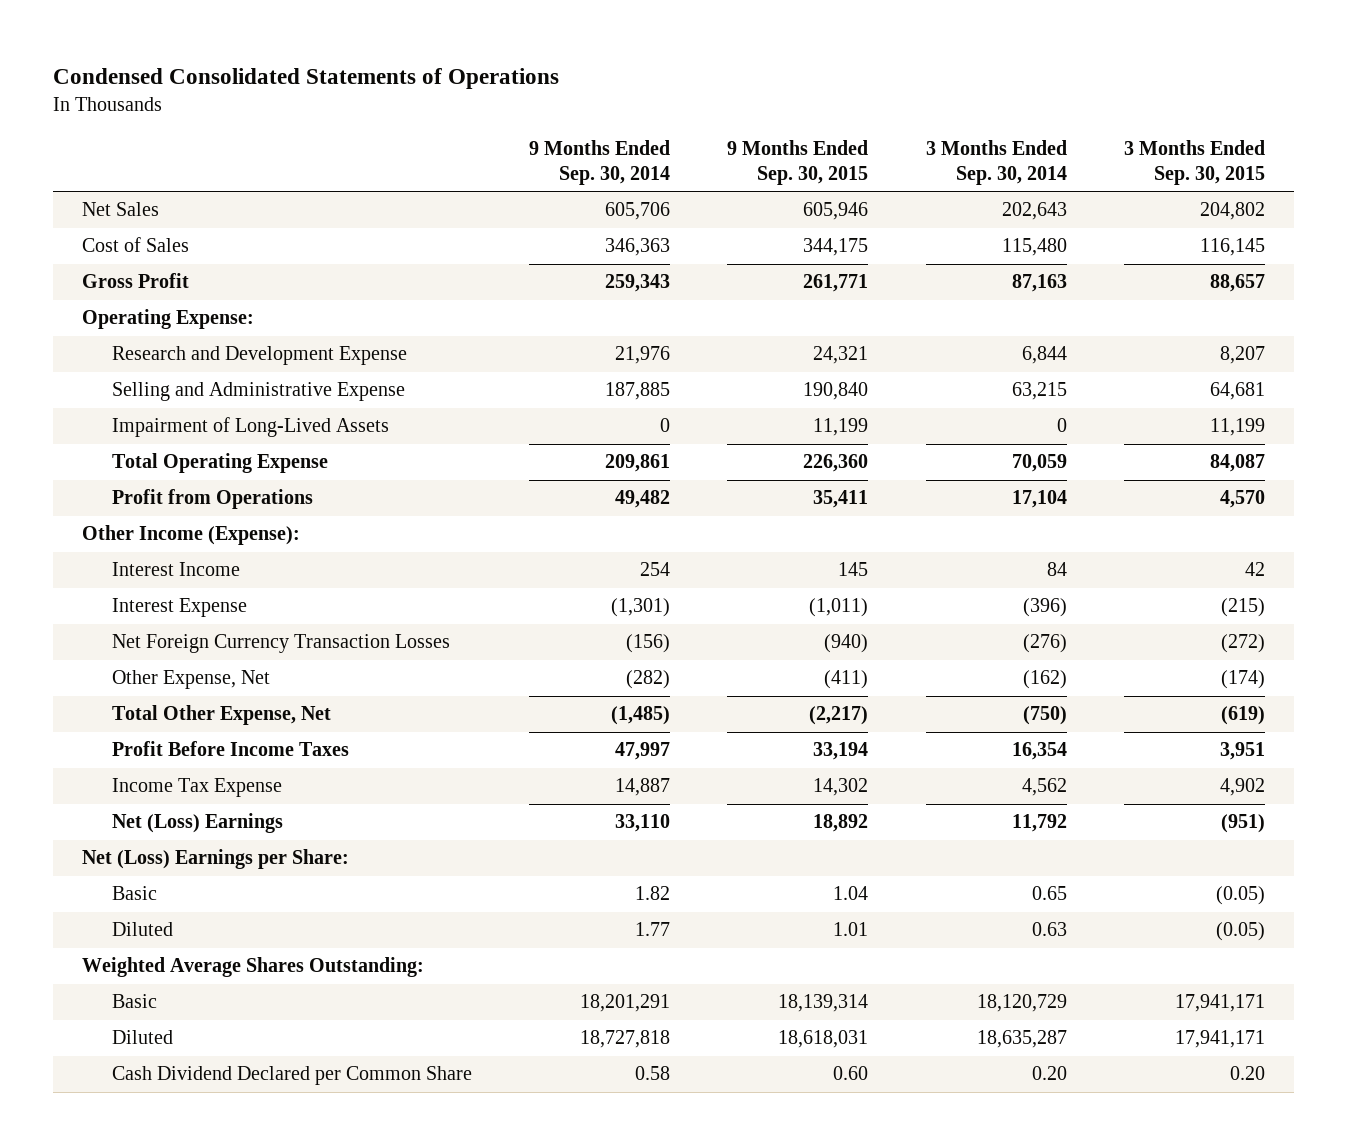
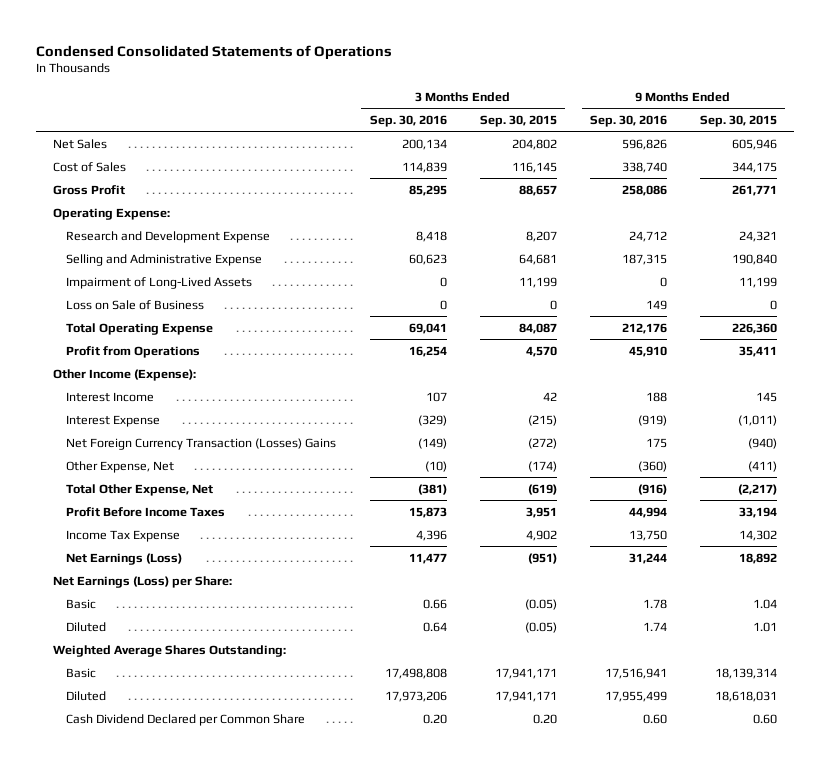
[529,140,671,185] 9 Months Ended Sep. 30, 2014 -> none
[925,140,1067,185] 3 Months Ended Sep. 30, 2014 -> none
none -> [369,114,447,127] Sep. 30, 2016
none -> [589,114,667,127] Sep. 30, 2016
none -> [66,299,205,310] Loss on Sale of Business
[111,634,450,654] Net Foreign Currency Transaction Losses -> [66,437,337,450] Net Foreign Currency Transaction (Losses) Gains
[111,813,283,834] Net (Loss) Earnings -> [66,552,183,565] Net Earnings (Loss)
[81,849,349,870] Net (Loss) Earnings per Share: -> [52,575,232,588] Net Earnings (Loss) per Share:

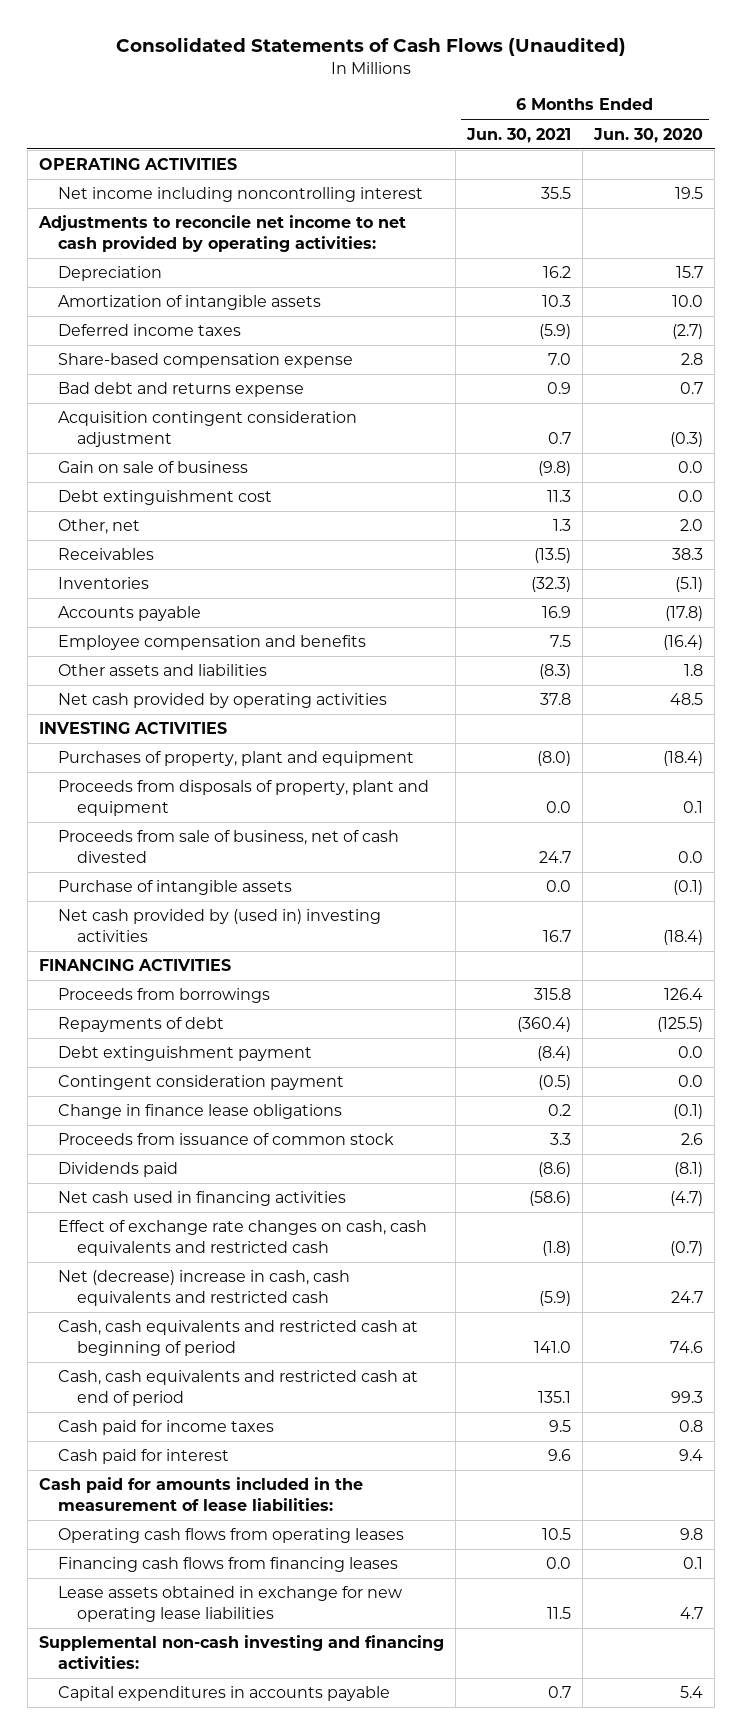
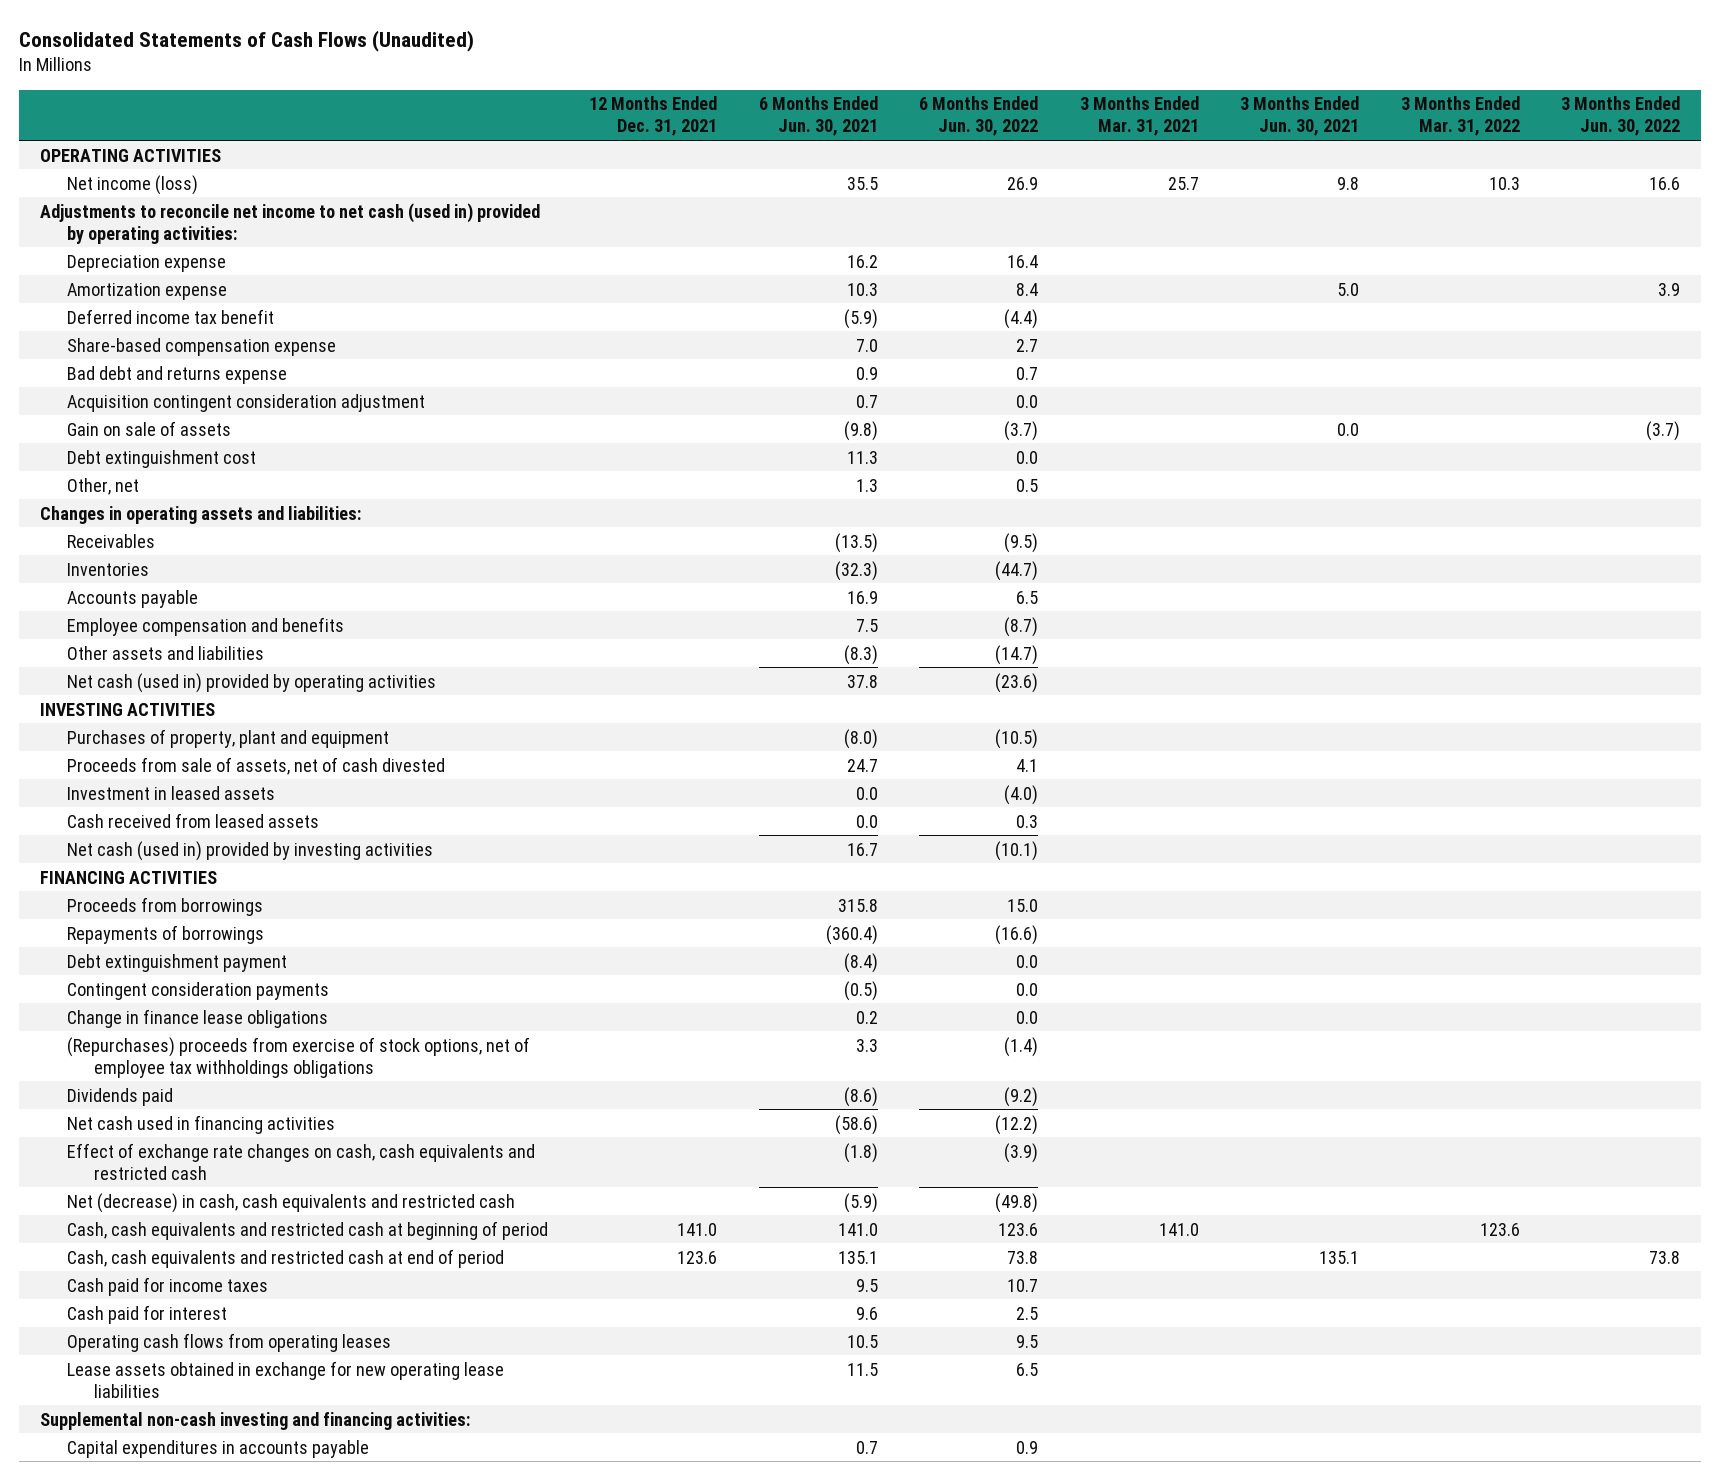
[593,127,704,143] Jun. 30, 2020 -> none
none -> [589,96,718,137] 12 Months Ended Dec. 31, 2021
none -> [919,96,1039,137] 6 Months Ended Jun. 30, 2022
none -> [1079,96,1199,137] 3 Months Ended Mar. 31, 2021
none -> [1240,96,1360,137] 3 Months Ended Jun. 30, 2021
none -> [1400,96,1520,137] 3 Months Ended Mar. 31, 2022
none -> [1561,96,1681,137] 3 Months Ended Jun. 30, 2022
[57,187,423,203] Net income including noncontrolling interest -> [66,174,198,195] Net income (loss)
[37,215,406,252] Adjustments to reconcile net income to net cash provided by operating activities: -> [39,202,540,244] Adjustments to reconcile net income to net cash (used in) provided by operating activities:
[57,266,162,282] Depreciation -> [66,254,226,272] Depreciation expense
[57,295,321,311] Amortization of intangible assets -> [66,282,227,300] Amortization expense
[57,324,241,337] Deferred income taxes -> [66,308,274,324] Deferred income tax benefit
[57,461,248,474] Gain on sale of business -> [66,420,231,436] Gain on sale of assets
none -> [39,505,361,524] Changes in operating assets and liabilities:
[57,693,387,709] Net cash provided by operating activities -> [66,672,436,693] Net cash (used in) provided by operating activities
[57,780,429,816] Proceeds from disposals of property, plant and equipment -> none
[57,880,292,896] Purchase of intangible assets -> none
[57,830,399,863] Proceeds from sale of business, net of cash divested -> [66,756,445,775] Proceeds from sale of assets, net of cash divested
none -> [66,785,275,800] Investment in leased assets
none -> [66,812,319,828] Cash received from leased assets
[57,909,381,942] Net cash provided by (used in) investing activities -> [66,840,433,861] Net cash (used in) provided by investing activities
[57,1017,224,1033] Repayments of debt -> [66,924,264,944] Repayments of borrowings
[57,1075,344,1091] Contingent consideration payment -> [66,981,329,1000] Contingent consideration payments
[57,1133,394,1146] Proceeds from issuance of common stock -> none
none -> [66,1036,530,1078] (Repurchases) proceeds from exercise of stock options, net of employee tax withholdings obligations
[57,1270,350,1306] Net (decrease) increase in cash, cash equivalents and restricted cash -> [66,1192,515,1213] Net (decrease) in cash, cash equivalents and restricted cash
[38,1477,363,1511] Cash paid for amounts included in the measurement of lease liabilities: -> none
[57,1557,398,1573] Financing cash flows from financing leases -> none

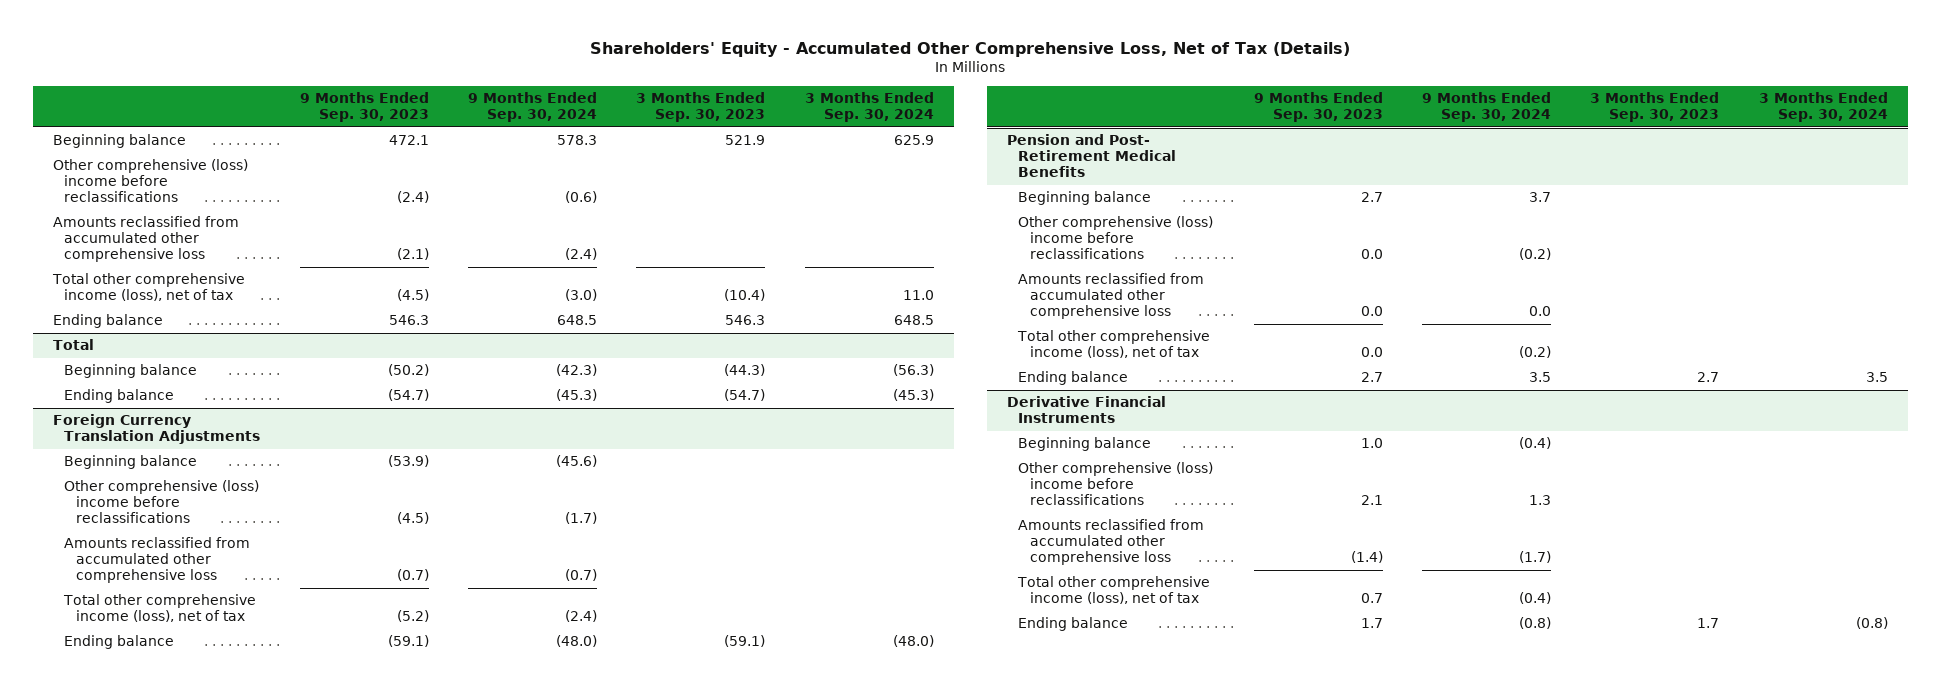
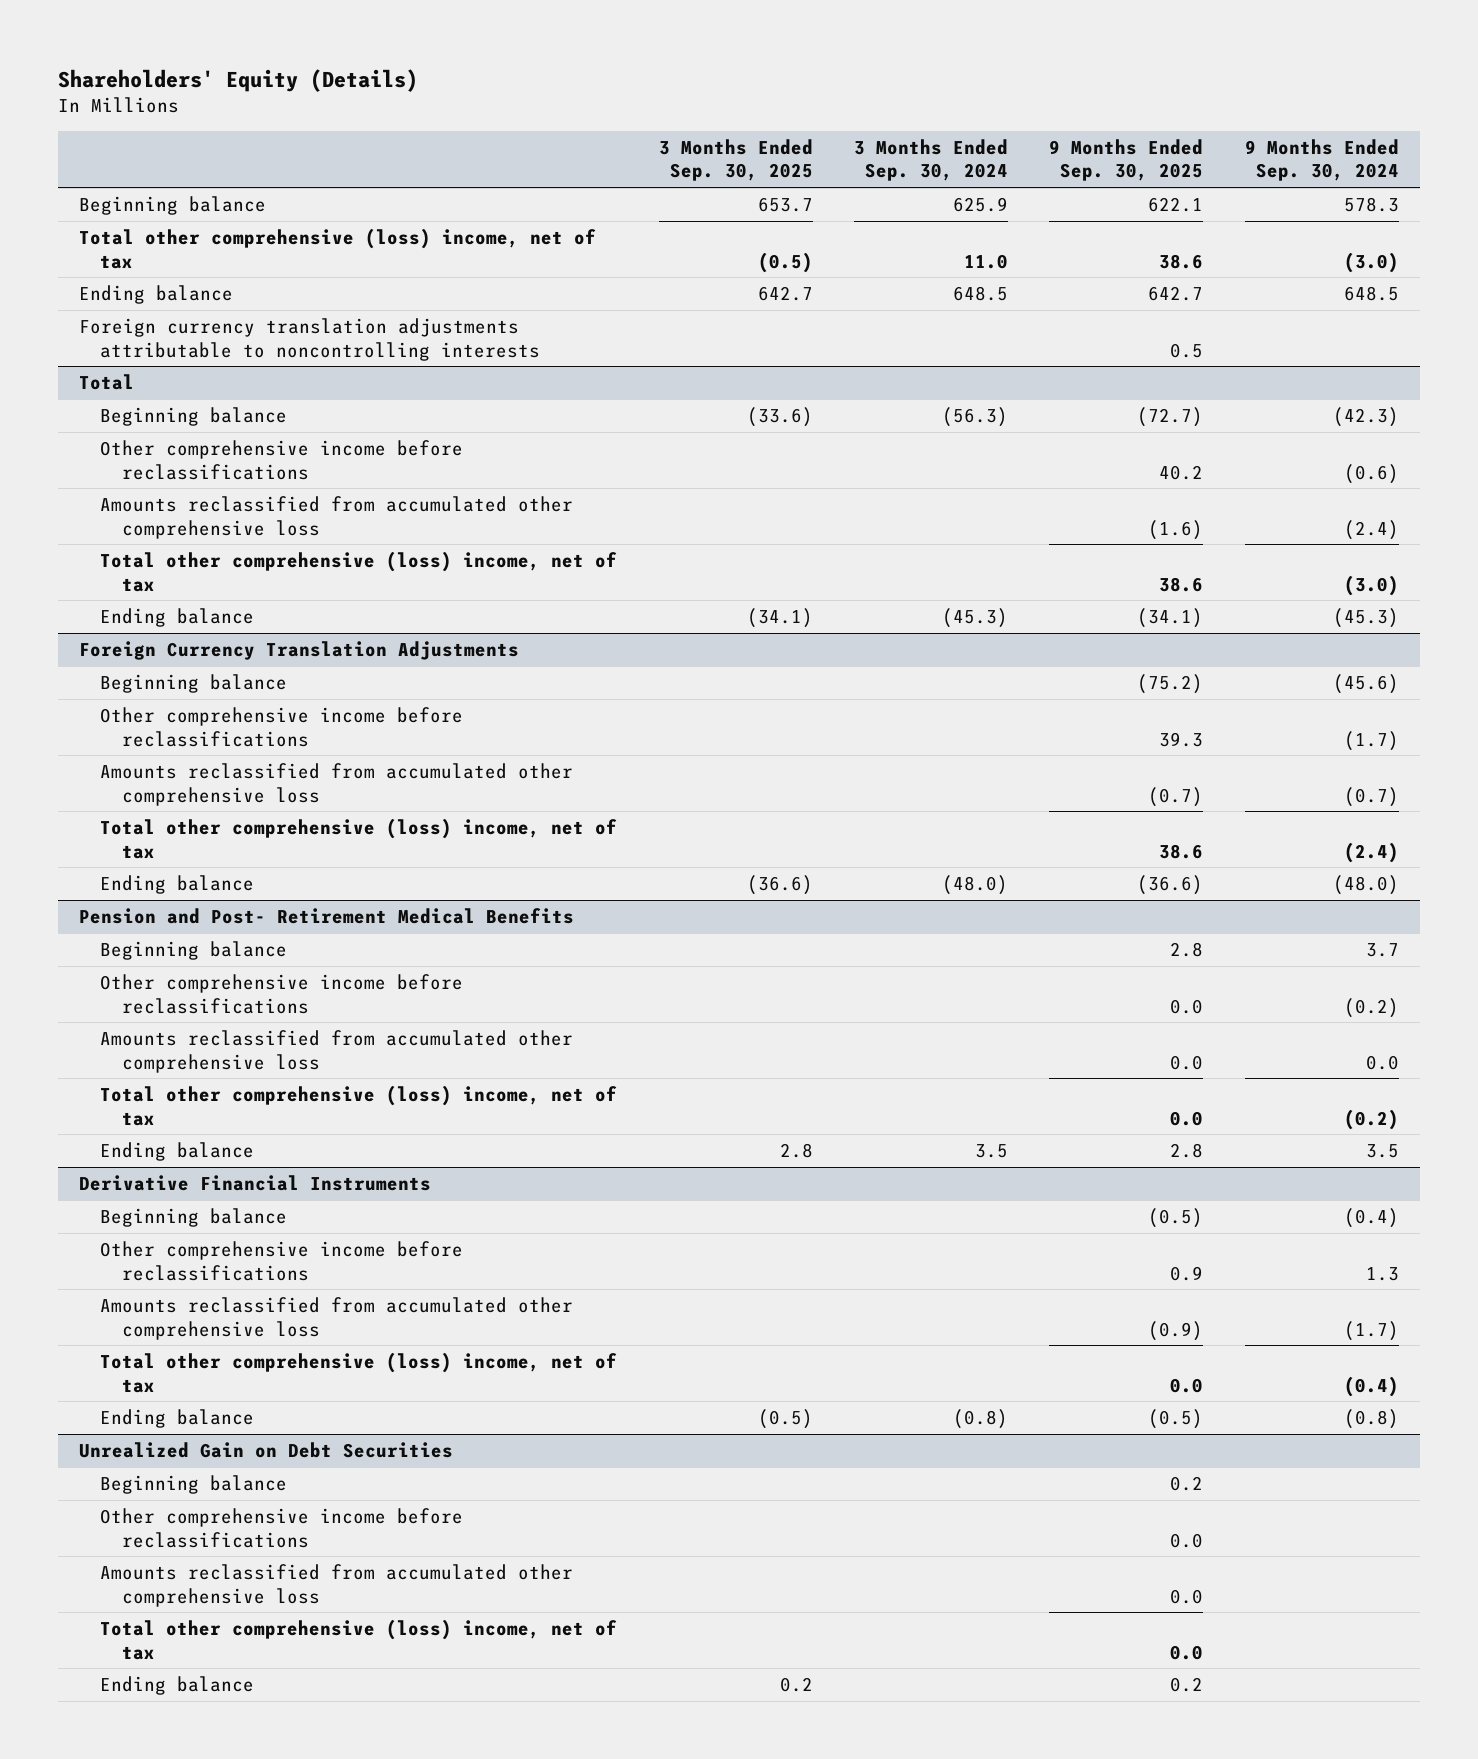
[590,42,1351,58] Shareholders' Equity - Accumulated Other Comprehensive Loss, Net of Tax (Details) -> [58,69,419,93] Shareholders' Equity (Details)
[299,92,429,123] 9 Months Ended Sep. 30, 2023 -> none
[636,92,766,123] 3 Months Ended Sep. 30, 2023 -> none
none -> [658,138,813,182] 3 Months Ended Sep. 30, 2025
none -> [1049,138,1204,182] 9 Months Ended Sep. 30, 2025
[52,159,248,203] Other comprehensive (loss) income before reclassifications -> none
[52,216,239,263] Amounts reclassified from accumulated other comprehensive loss -> none
[51,273,245,302] Total other comprehensive income (loss), net of tax -> [78,227,596,269] Total other comprehensive (loss) income, net of tax
none -> [78,317,541,361] Foreign currency translation adjustments attributable to noncontrolling interests
none -> [100,439,464,480] Other comprehensive income before reclassifications
none -> [100,495,574,539] Amounts reclassified from accumulated other comprehensive loss
none -> [100,550,618,592] Total other comprehensive (loss) income, net of tax
[64,480,260,524] Other comprehensive (loss) income before reclassifications -> [100,706,464,747] Other comprehensive income before reclassifications
[63,594,257,623] Total other comprehensive income (loss), net of tax -> [100,817,618,859] Total other comprehensive (loss) income, net of tax
[1018,216,1214,260] Other comprehensive (loss) income before reclassifications -> [100,973,464,1014] Other comprehensive income before reclassifications
[1017,330,1211,359] Total other comprehensive income (loss), net of tax -> [100,1084,618,1126] Total other comprehensive (loss) income, net of tax
[1018,462,1214,506] Other comprehensive (loss) income before reclassifications -> [100,1240,464,1281] Other comprehensive income before reclassifications
[1017,576,1211,605] Total other comprehensive income (loss), net of tax -> [100,1351,618,1393] Total other comprehensive (loss) income, net of tax
none -> [78,1441,453,1458] Unrealized Gain on Debt Securities
none -> [100,1474,288,1494] Beginning balance
none -> [100,1507,464,1548] Other comprehensive income before reclassifications
none -> [100,1563,574,1607] Amounts reclassified from accumulated other comprehensive loss
none -> [100,1618,618,1660] Total other comprehensive (loss) income, net of tax
none -> [100,1675,255,1695] Ending balance

